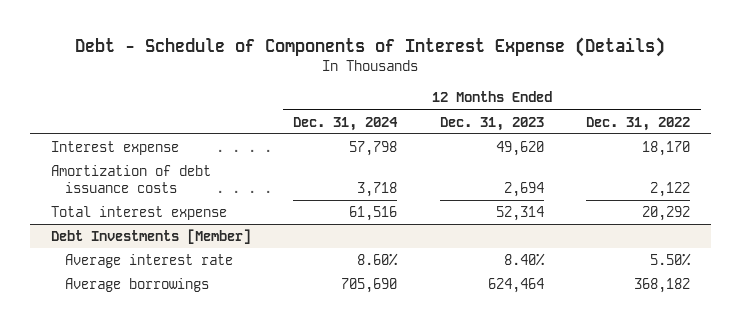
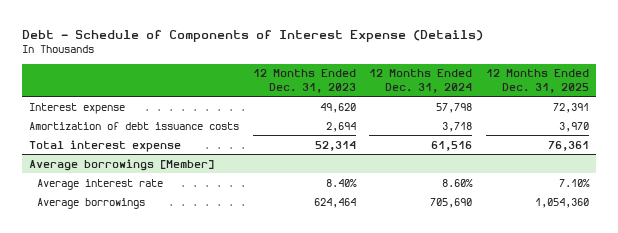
[586,116,691,131] Dec. 31, 2022 -> none
none -> [485,69,589,93] 12 Months Ended Dec. 31, 2025
[50,229,251,245] Debt Investments [Member] -> [28,158,214,171] Average borrowings [Member]

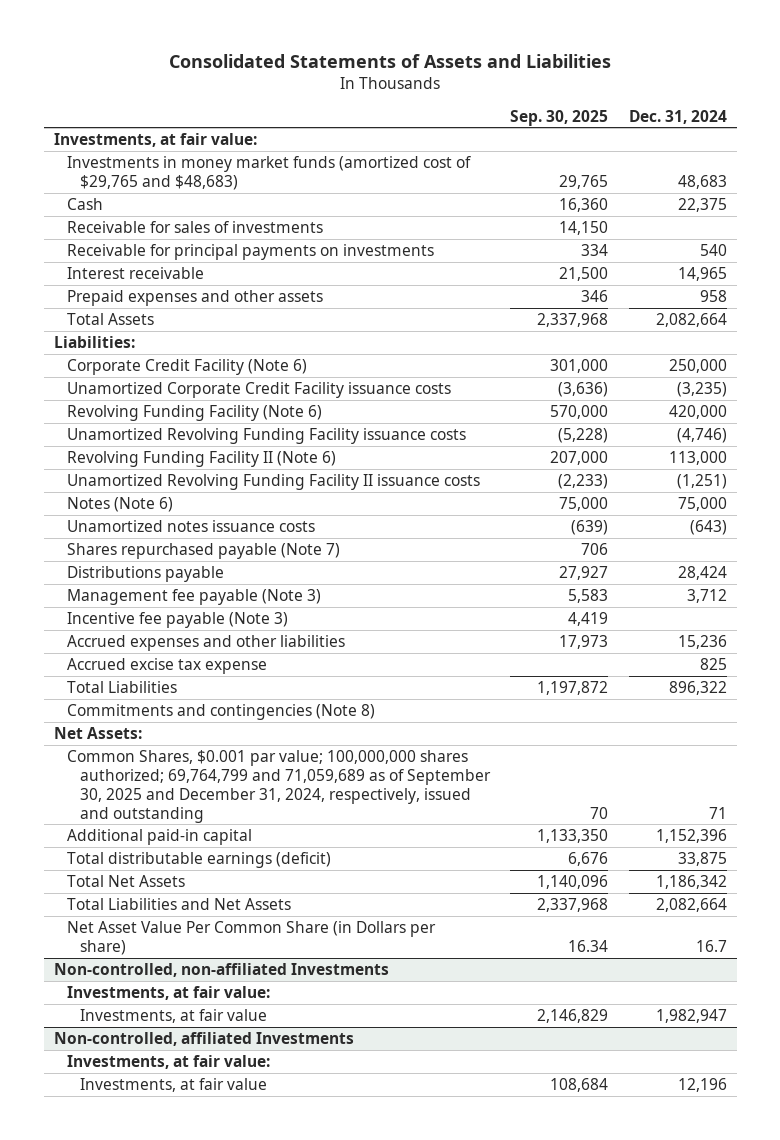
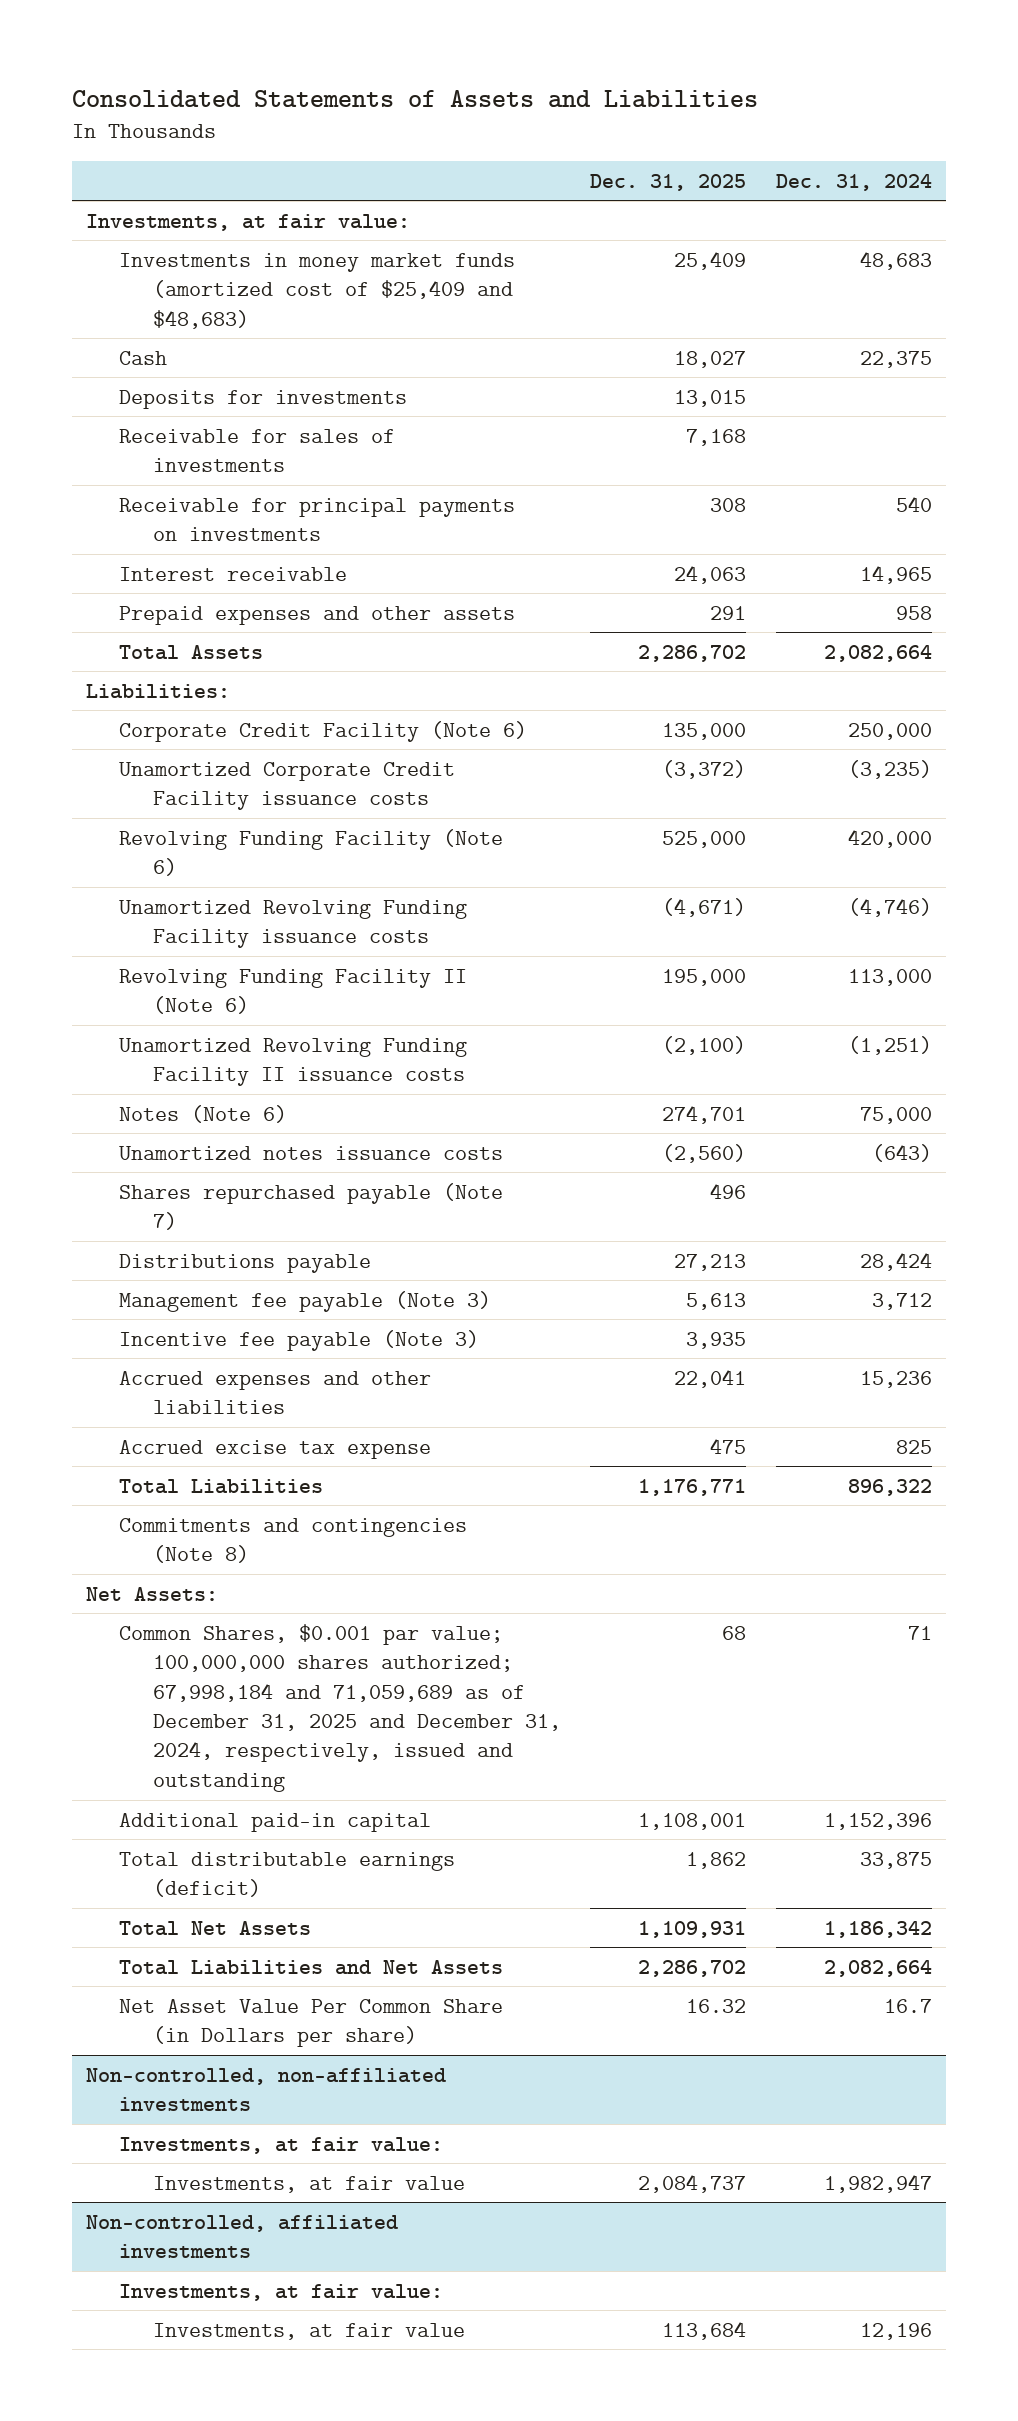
[510,109,609,126] Sep. 30, 2025 -> none
none -> [590,173,747,191] Dec. 31, 2025
[66,155,471,190] Investments in money market funds (amortized cost of $29,765 and $48,683) -> [119,252,516,329] Investments in money market funds (amortized cost of $25,409 and $48,683)
none -> [119,389,408,409] Deposits for investments
[66,749,492,823] Common Shares, $0.001 par value; 100,000,000 shares authorized; 69,764,799 and 71,059,689 as of September 30, 2025 and December 31, 2024, respectively, issued and outstanding -> [119,1623,561,1792] Common Shares, $0.001 par value; 100,000,000 shares authorized; 67,998,184 and 71,059,689 as of December 31, 2025 and December 31, 2024, respectively, issued and outstanding
[53,962,389,977] Non-controlled, non-affiliated Investments -> [86,2067,447,2112] Non-controlled, non-affiliated investments
[53,1031,354,1046] Non-controlled, affiliated Investments -> [86,2214,399,2259] Non-controlled, affiliated investments

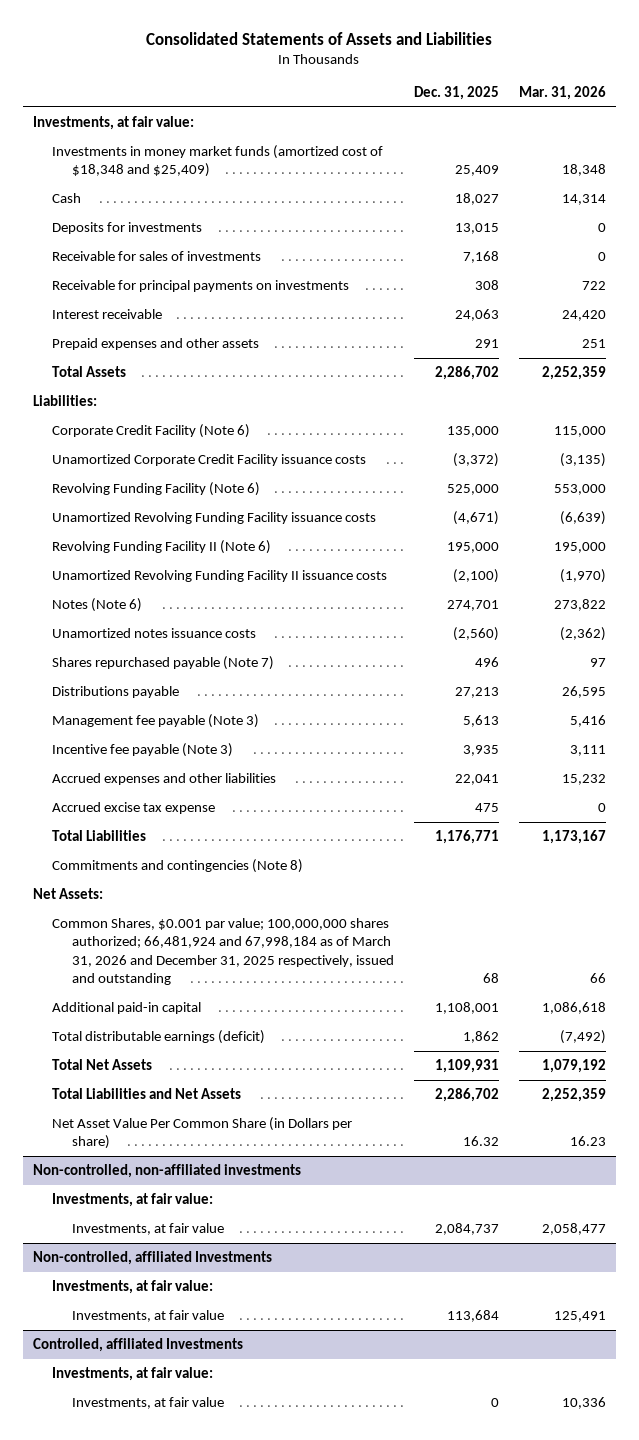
[775,173,932,191] Dec. 31, 2024 -> none
none -> [519,86,607,101] Mar. 31, 2026
[119,252,516,329] Investments in money market funds (amortized cost of $25,409 and $48,683) -> [52,144,384,178] Investments in money market funds (amortized cost of $18,348 and $25,409)
[119,1623,561,1792] Common Shares, $0.001 par value; 100,000,000 shares authorized; 67,998,184 and 71,059,689 as of December 31, 2025 and December 31, 2024, respectively, issued and outstanding -> [52,917,395,986] Common Shares, $0.001 par value; 100,000,000 shares authorized; 66,481,924 and 67,998,184 as of March 31, 2026 and December 31, 2025 respectively, issued and outstanding
[86,2214,399,2259] Non-controlled, affiliated investments -> [32,1250,272,1265] Non-controlled, affiliated Investments
none -> [32,1337,243,1352] Controlled, affiliated Investments
none -> [52,1366,214,1381] Investments, at fair value:
none -> [72,1396,225,1409] Investments, at fair value

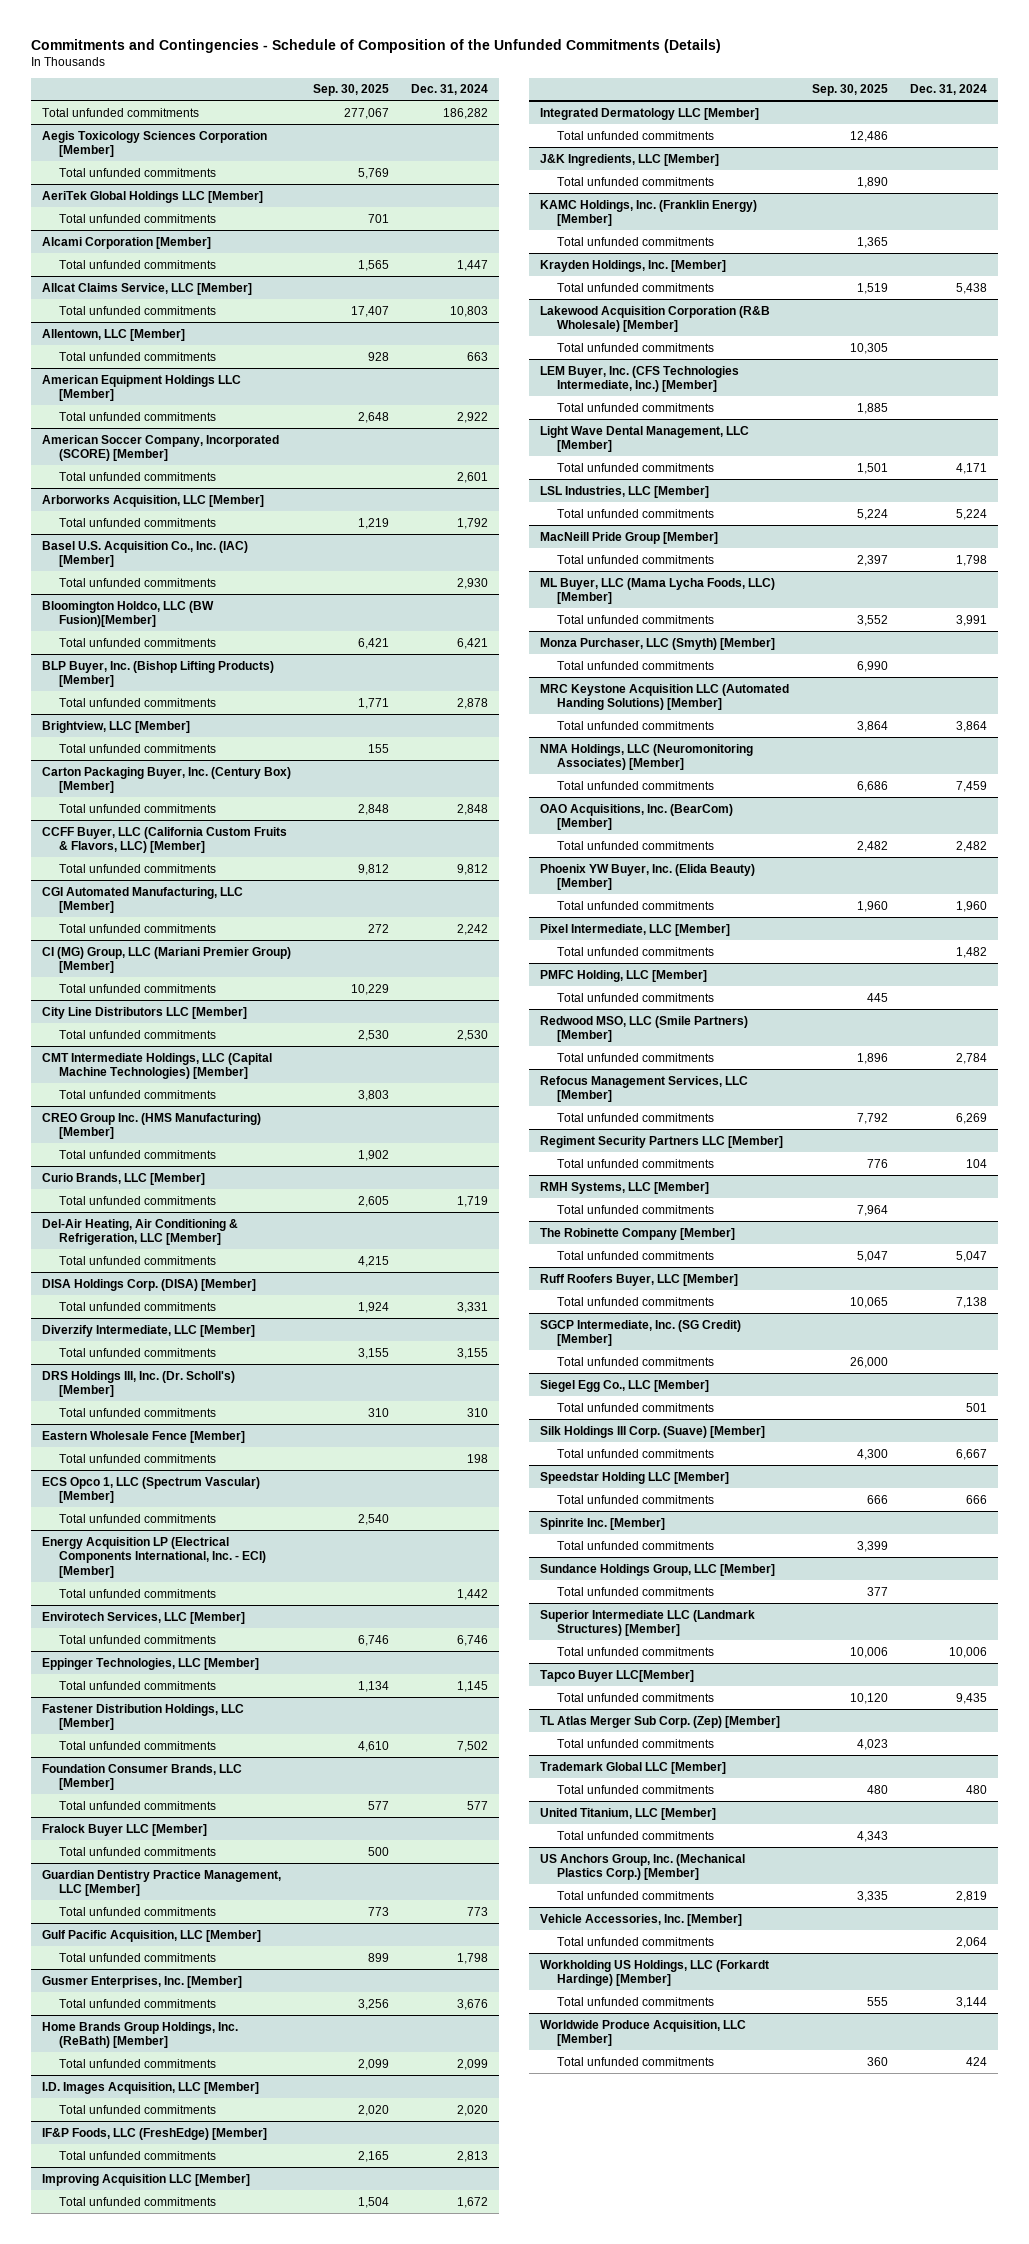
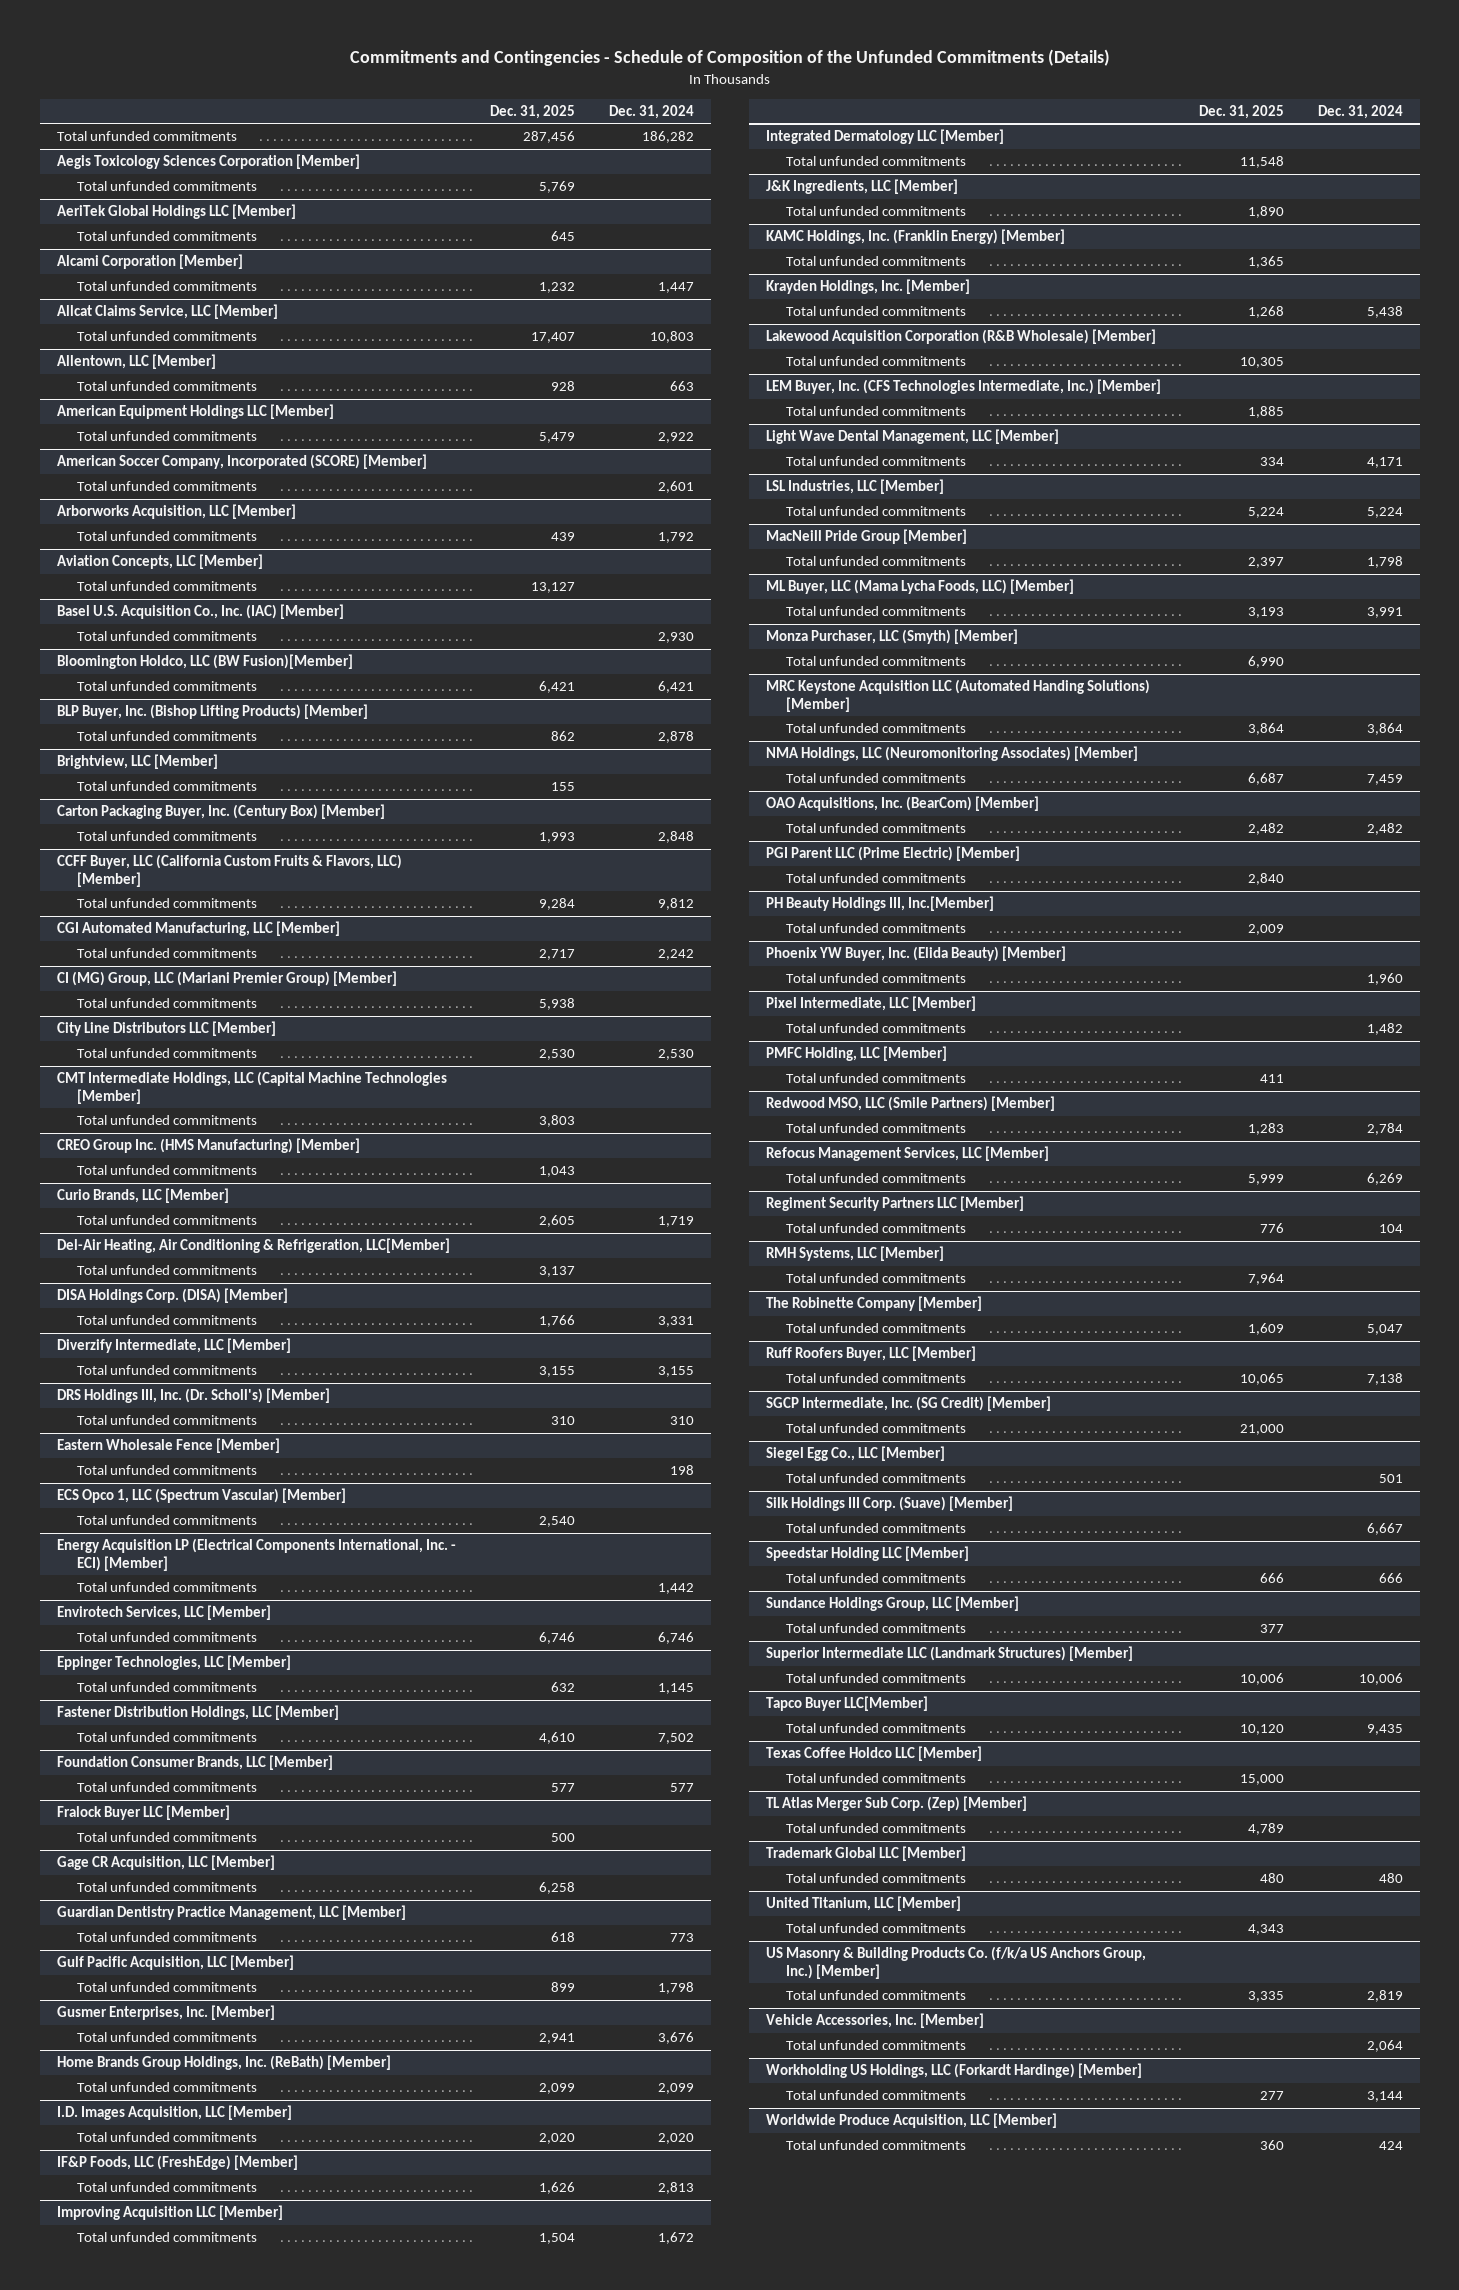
[313,84,390,97] Sep. 30, 2025 -> none
none -> [489,105,575,120] Dec. 31, 2025
none -> [56,554,263,570] Aviation Concepts, LLC [Member]
none -> [76,581,257,592] Total unfunded commitments
[41,1052,272,1080] CMT Intermediate Holdings, LLC (Capital Machine Technologies) [Member] -> [56,1071,447,1104] CMT Intermediate Holdings, LLC (Capital Machine Technologies [Member]
[41,1218,238,1246] Del-Air Heating, Air Conditioning & Refrigeration, LLC [Member] -> [56,1238,450,1254] Del-Air Heating, Air Conditioning & Refrigeration, LLC[Member]
none -> [56,1855,275,1871] Gage CR Acquisition, LLC [Member]
none -> [76,1882,257,1893] Total unfunded commitments
none -> [765,846,1020,862] PGI Parent LLC (Prime Electric) [Member]
none -> [785,873,966,884] Total unfunded commitments
none -> [765,896,994,912] PH Beauty Holdings III, Inc.[Member]
none -> [785,923,966,934] Total unfunded commitments
[540,1517,666,1530] Spinrite Inc. [Member] -> none
[557,1540,715,1550] Total unfunded commitments -> none
none -> [765,1746,982,1762] Texas Coffee Holdco LLC [Member]
none -> [785,1773,966,1784] Total unfunded commitments
[540,1853,746,1881] US Anchors Group, Inc. (Mechanical Plastics Corp.) [Member] -> [765,1946,1146,1979] US Masonry & Building Products Co. (f/k/a US Anchors Group, Inc.) [Member]

